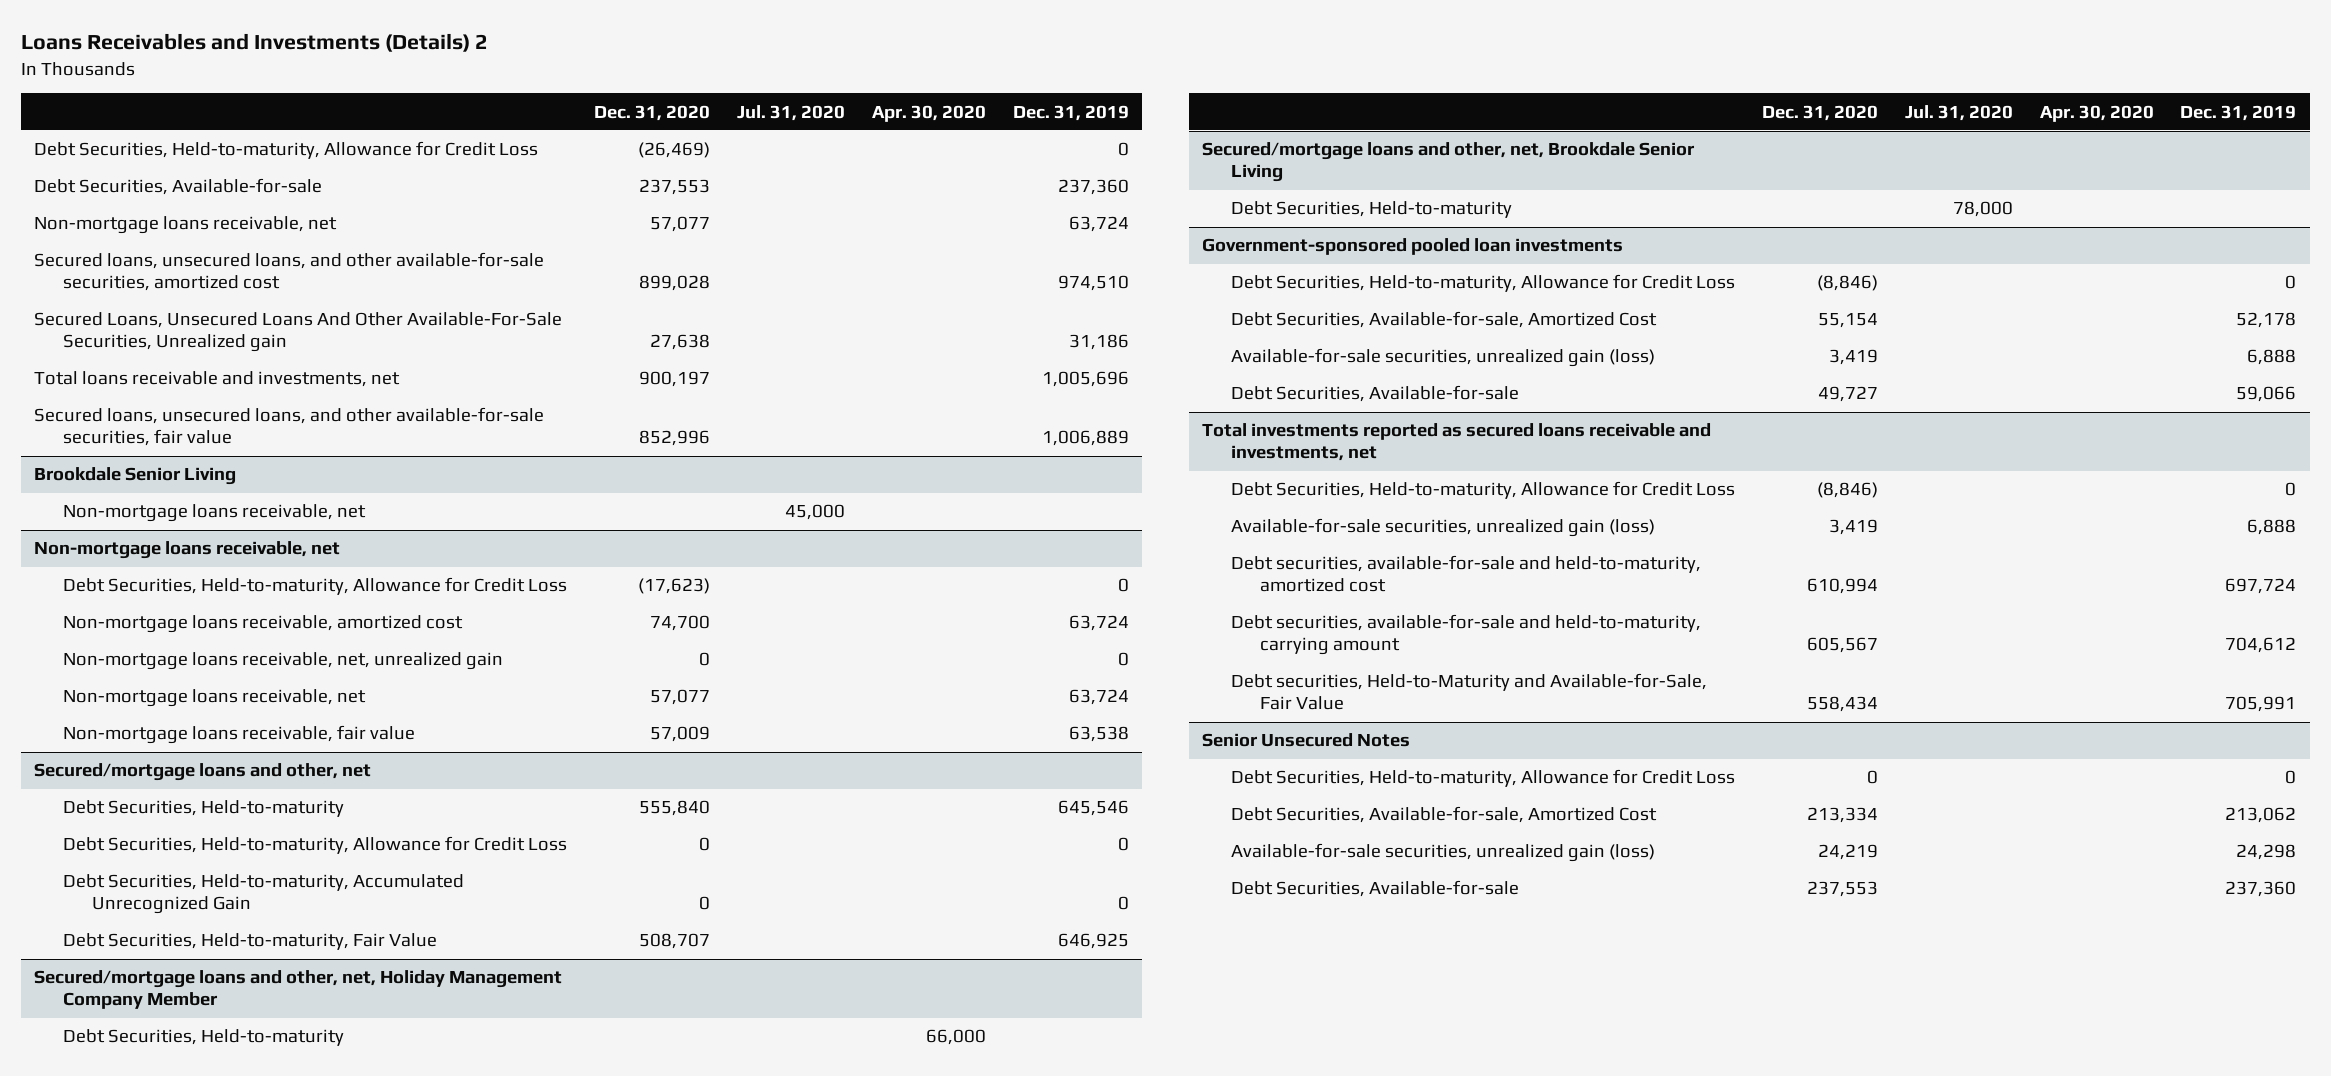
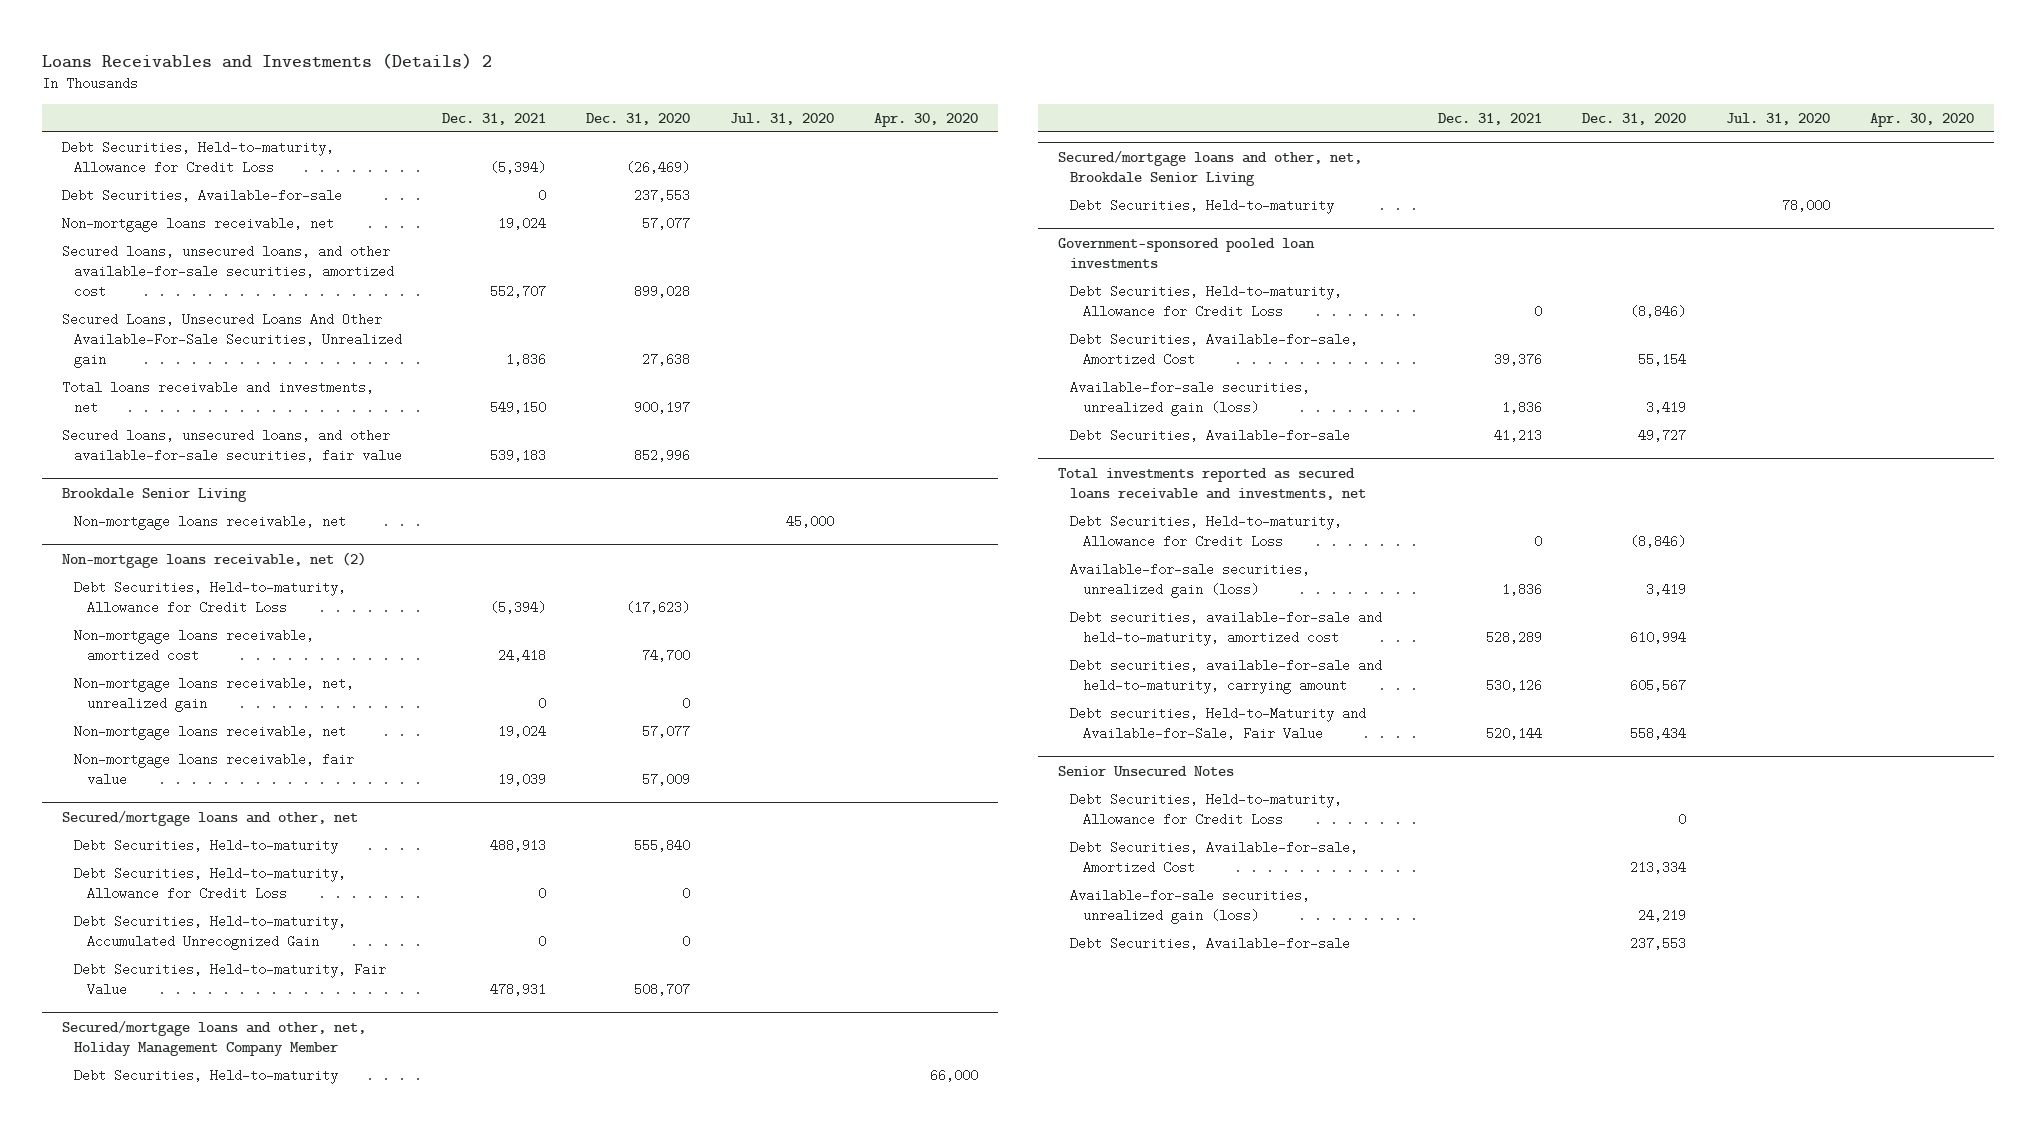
[1012,104,1129,121] Dec. 31, 2019 -> none
none -> [442,112,547,125] Dec. 31, 2021
[34,541,341,560] Non-mortgage loans receivable, net -> [61,551,366,568] Non-mortgage loans receivable, net (2)

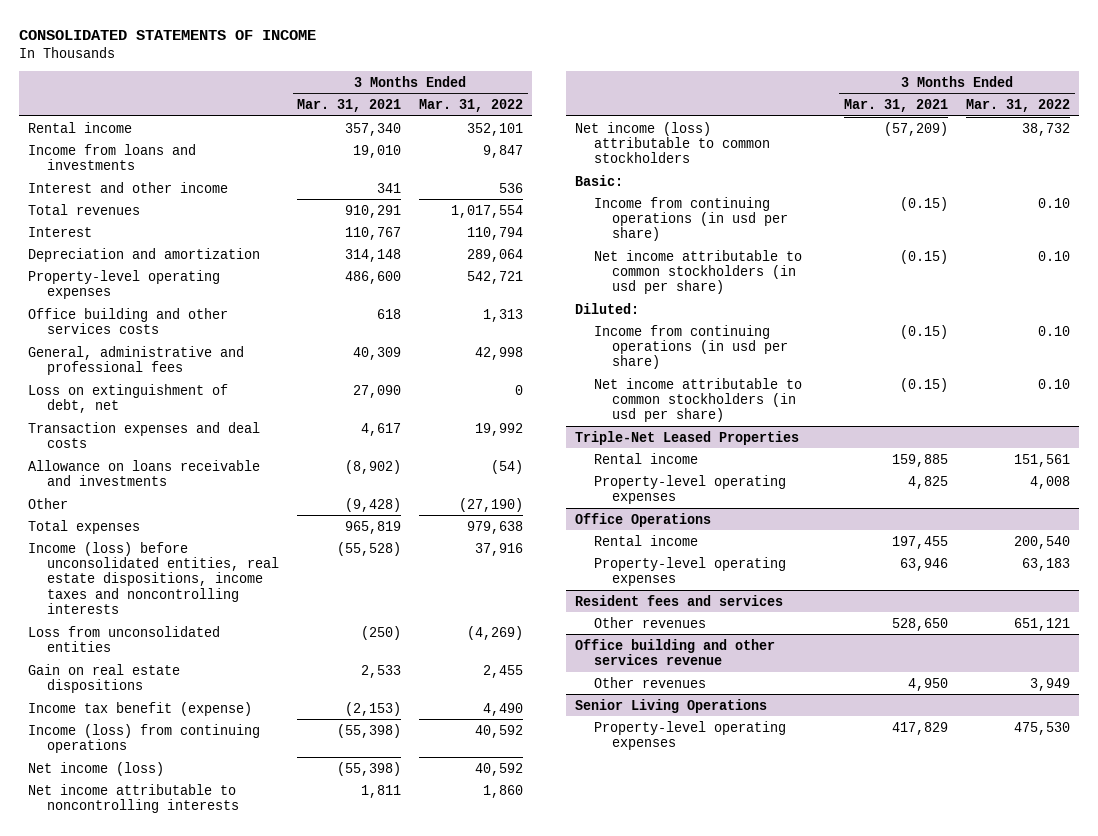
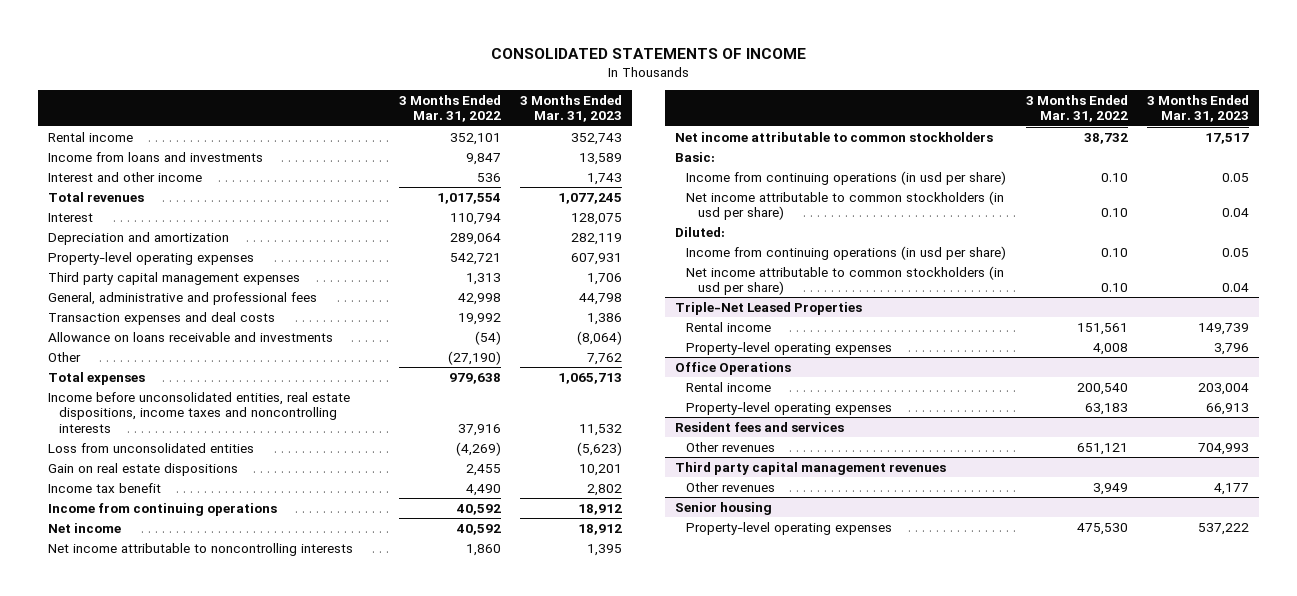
[297,98,402,112] Mar. 31, 2021 -> none
none -> [520,94,623,123] 3 Months Ended Mar. 31, 2023
[28,307,229,335] Office building and other services costs -> [47,271,300,285] Third party capital management expenses
[28,383,229,414] Loss on extinguishment of debt, net -> none
[28,541,279,615] Income (loss) before unconsolidated entities, real estate dispositions, income taxes and noncontrolling interests -> [47,391,350,433] Income before unconsolidated entities, real estate dispositions, income taxes and noncontrolling interests
[28,701,253,716] Income tax benefit (expense) -> [47,482,161,493] Income tax benefit
[28,723,261,754] Income (loss) from continuing operations -> [47,502,277,516] Income from continuing operations
[28,761,165,776] Net income (loss) -> [47,522,121,533] Net income
[574,121,770,164] Net income (loss) attributable to common stockholders -> [674,131,993,142] Net income attributable to common stockholders
[574,638,775,666] Office building and other services revenue -> [674,461,946,475] Third party capital management revenues
[574,698,767,713] Senior Living Operations -> [674,501,772,515] Senior housing

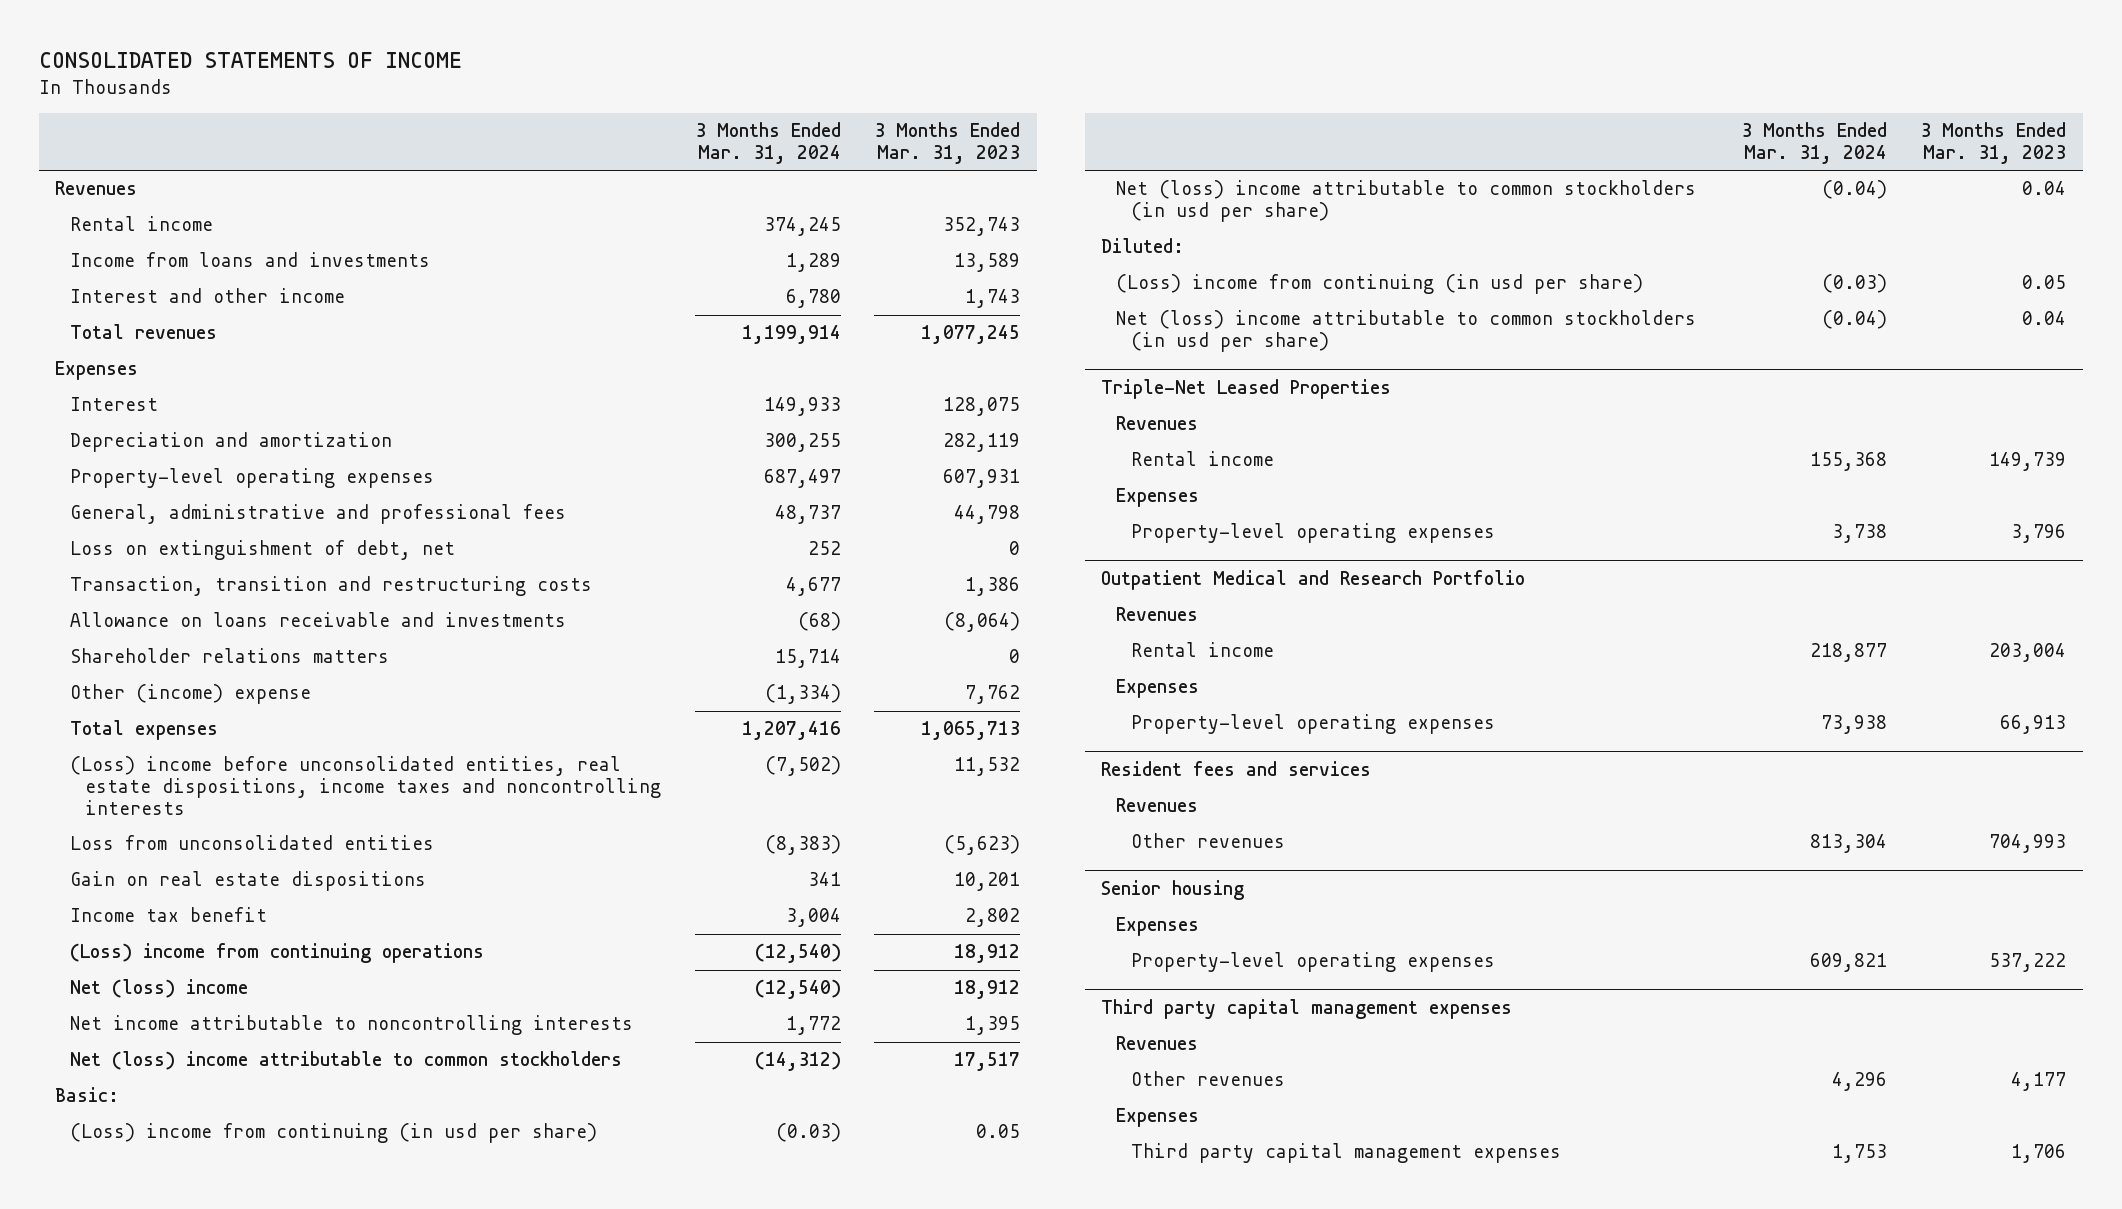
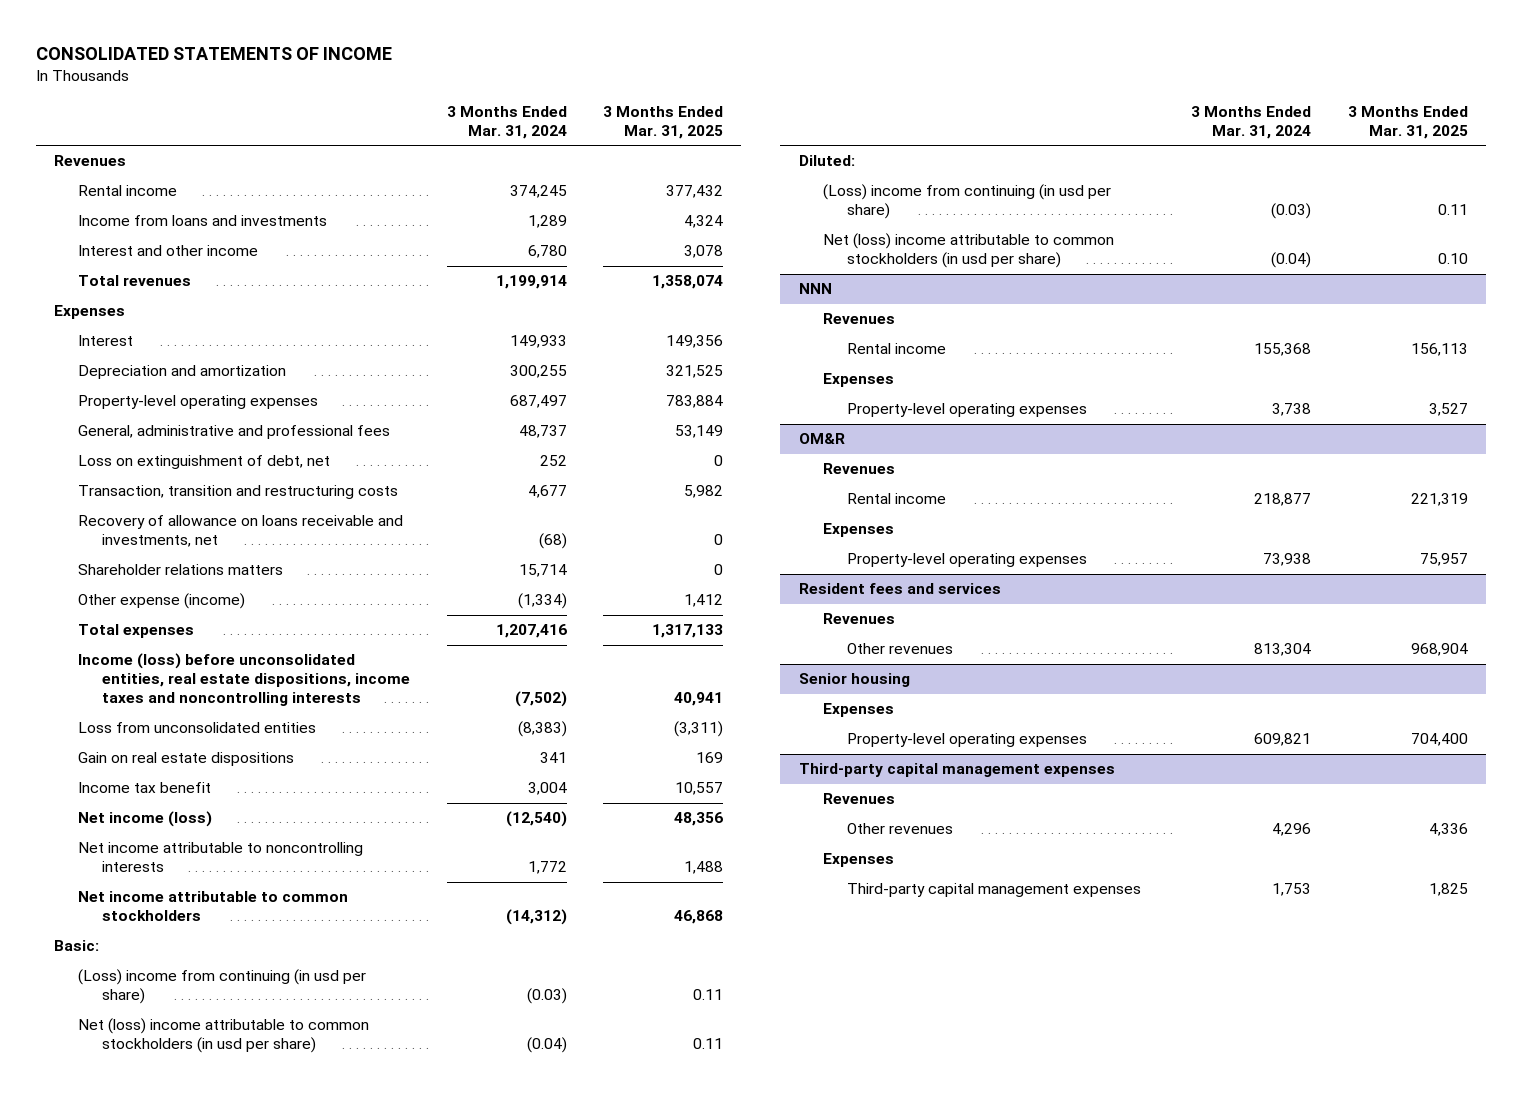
[874,122,1021,165] 3 Months Ended Mar. 31, 2023 -> none
none -> [603,106,724,140] 3 Months Ended Mar. 31, 2025
[70,612,567,628] Allowance on loans receivable and investments -> [78,515,404,548] Recovery of allowance on loans receivable and investments, net
[70,684,312,705] Other (income) expense -> [78,593,246,610] Other expense (income)
[70,756,662,816] (Loss) income before unconsolidated entities, real estate dispositions, income taxes and noncontrolling interests -> [78,653,411,707] Income (loss) before unconsolidated entities, real estate dispositions, income taxes and noncontrolling interests
[70,943,485,964] (Loss) income from continuing operations -> none
[70,979,249,999] Net (loss) income -> [78,811,213,828] Net income (loss)
[70,1051,623,1071] Net (loss) income attributable to common stockholders -> [78,891,349,922] Net income attributable to common stockholders
[1101,379,1392,400] Triple-Net Leased Properties -> [798,283,832,295] NNN
[1101,570,1526,591] Outpatient Medical and Research Portfolio -> [798,433,845,445] OM&R
[1101,999,1513,1020] Third party capital management expenses -> [798,763,1115,778] Third-party capital management expenses
[1131,1143,1562,1164] Third party capital management expenses -> [846,883,1141,898] Third-party capital management expenses

